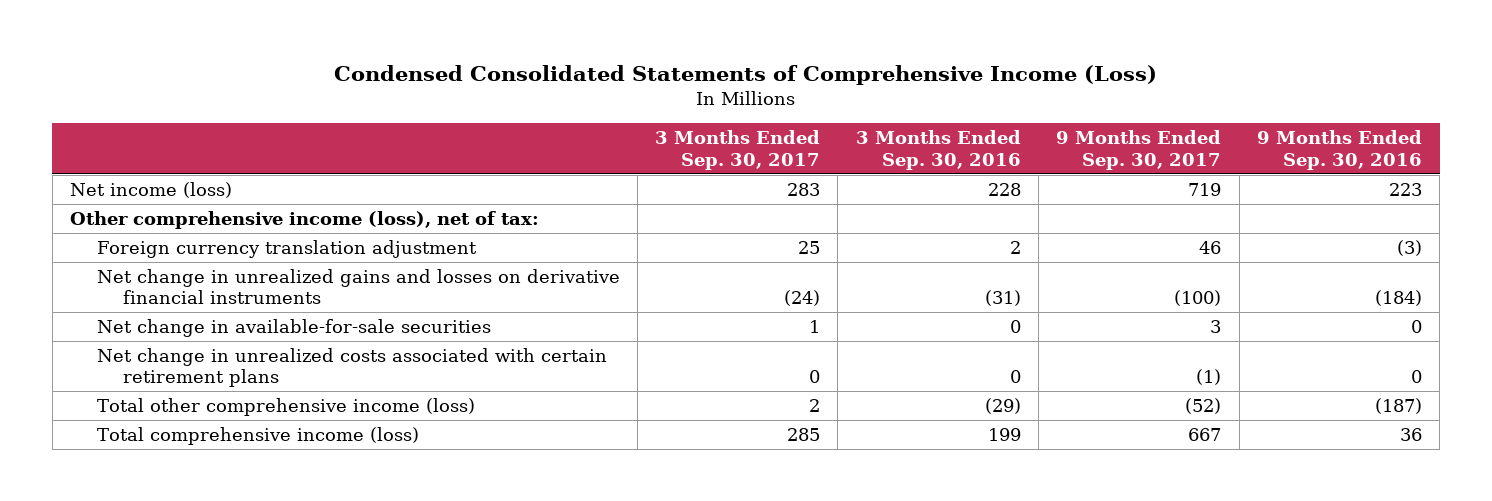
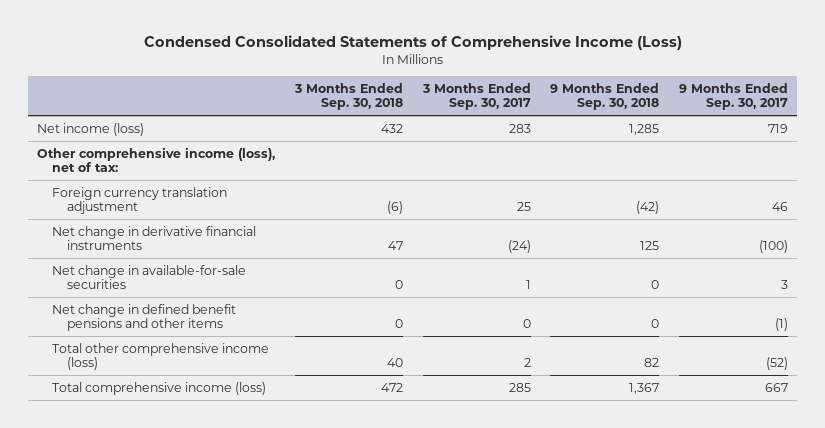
[855,130,1021,170] 3 Months Ended Sep. 30, 2016 -> none
[1256,130,1422,170] 9 Months Ended Sep. 30, 2016 -> none
none -> [294,82,404,111] 3 Months Ended Sep. 30, 2018
none -> [550,82,660,111] 9 Months Ended Sep. 30, 2018
[96,269,620,305] Net change in unrealized gains and losses on derivative financial instruments -> [52,225,257,251] Net change in derivative financial instruments
[96,348,607,388] Net change in unrealized costs associated with certain retirement plans -> [52,303,237,332] Net change in defined benefit pensions and other items

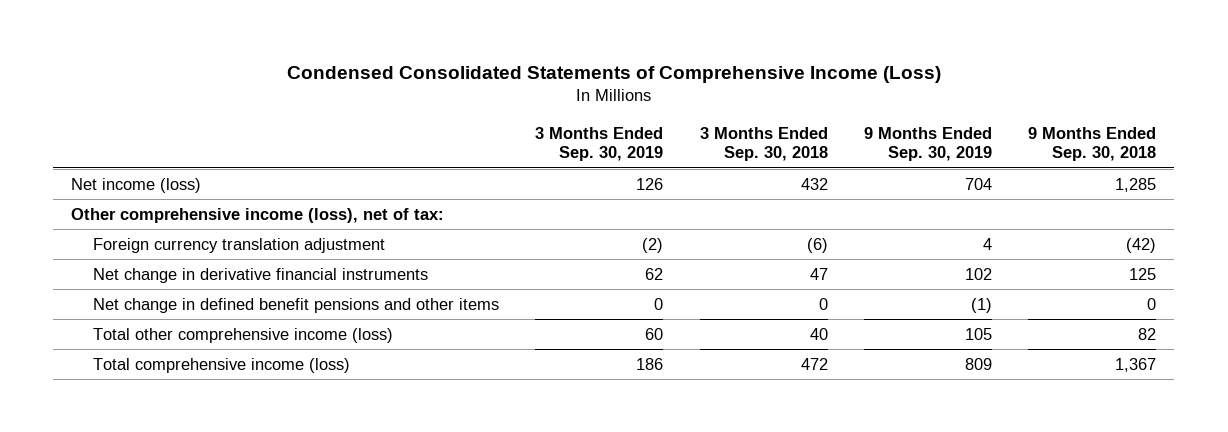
[421,82,531,111] 3 Months Ended Sep. 30, 2017 -> none
[678,82,788,111] 9 Months Ended Sep. 30, 2017 -> none
none -> [535,126,664,161] 3 Months Ended Sep. 30, 2019
none -> [863,126,992,161] 9 Months Ended Sep. 30, 2019
[52,264,247,290] Net change in available-for-sale securities -> none

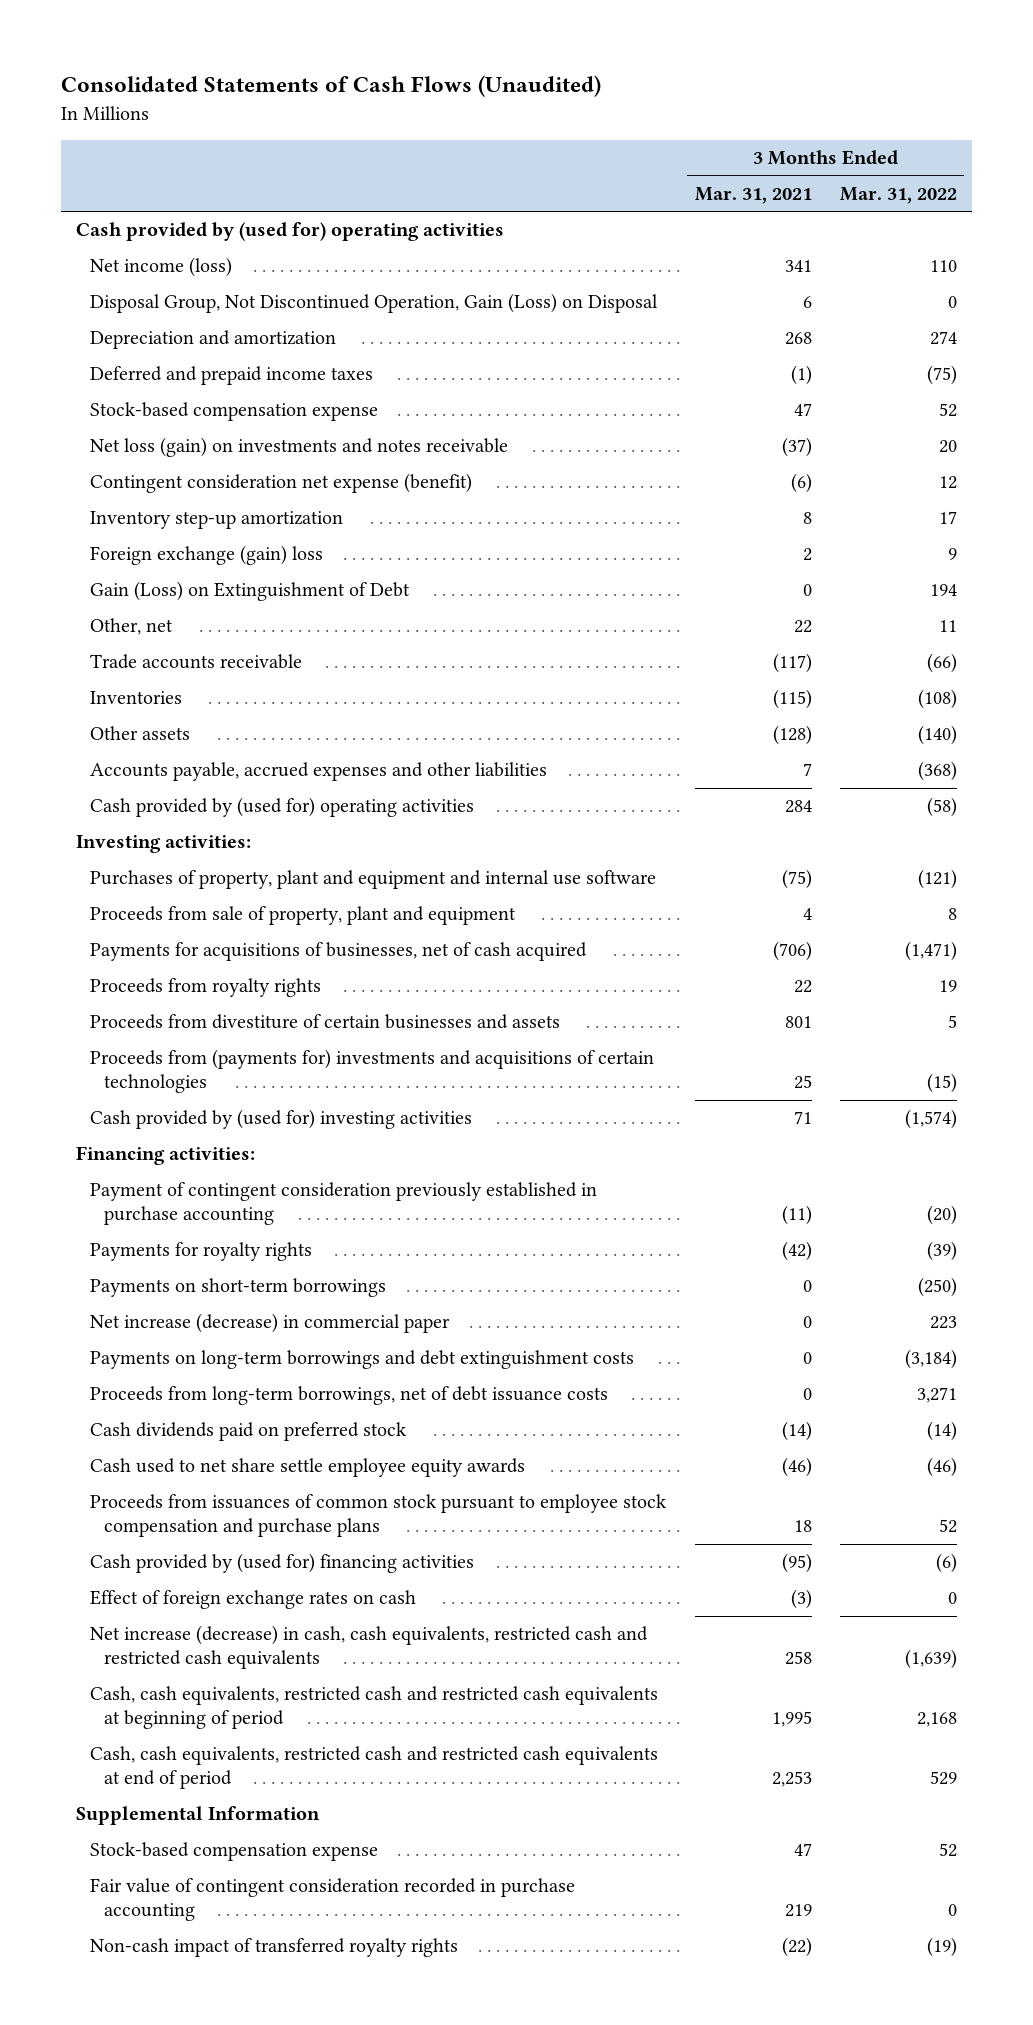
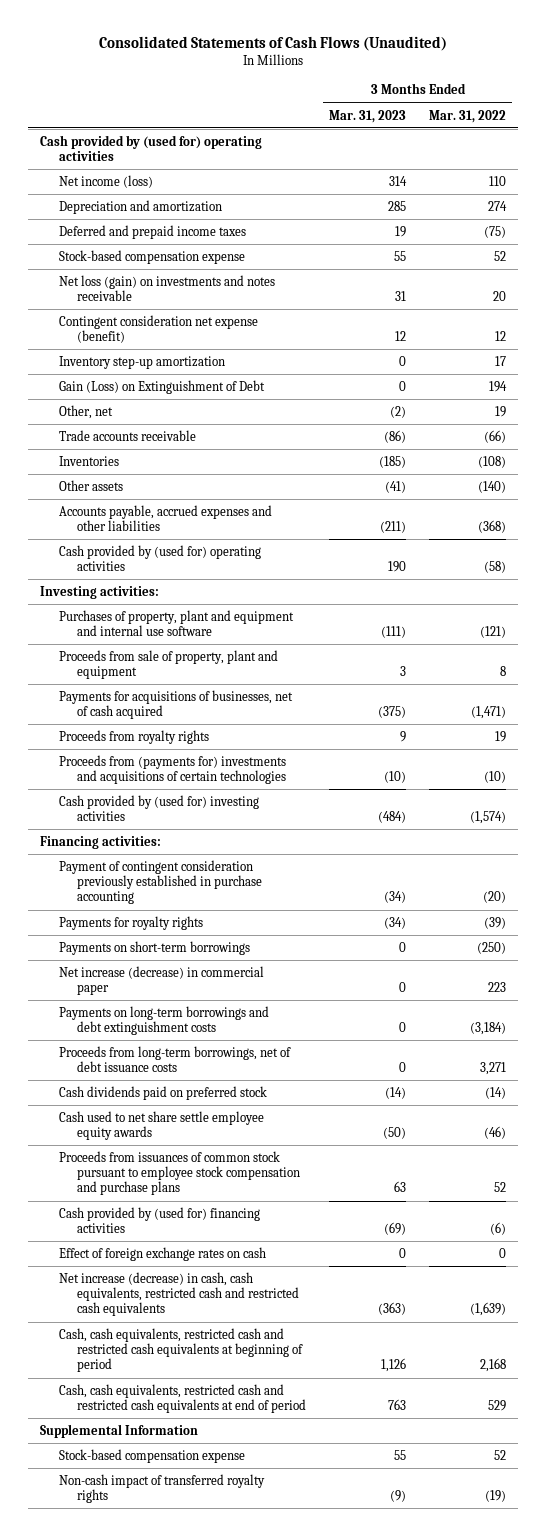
[694,187,812,205] Mar. 31, 2021 -> none
none -> [329,109,407,123] Mar. 31, 2023
[89,293,658,314] Disposal Group, Not Discontinued Operation, Gain (Loss) on Disposal -> none
[89,545,323,566] Foreign exchange (gain) loss -> none
[939,620,958,633] 11 -> [495,405,507,417] 19
[89,1014,560,1030] Proceeds from divestiture of certain businesses and assets -> none
[927,1073,958,1094] (15) -> [484,771,507,784] (10)
[89,1878,575,1922] Fair value of contingent consideration recorded in purchase accounting -> none

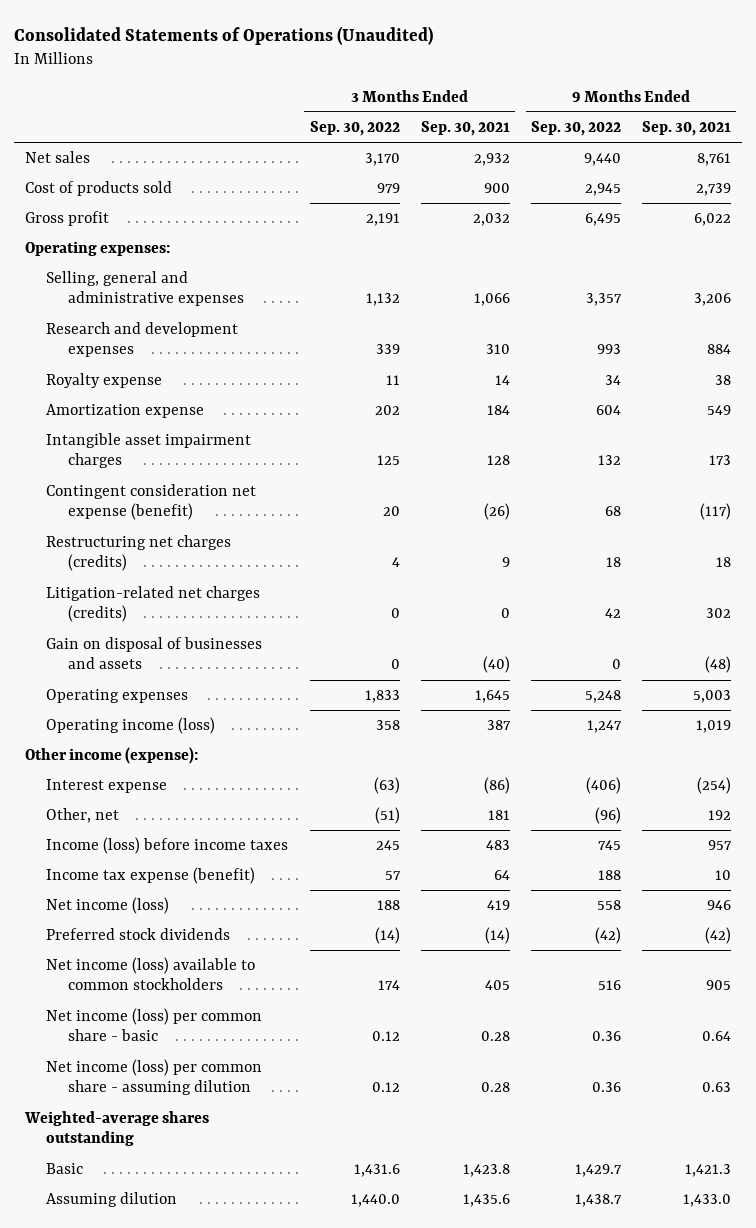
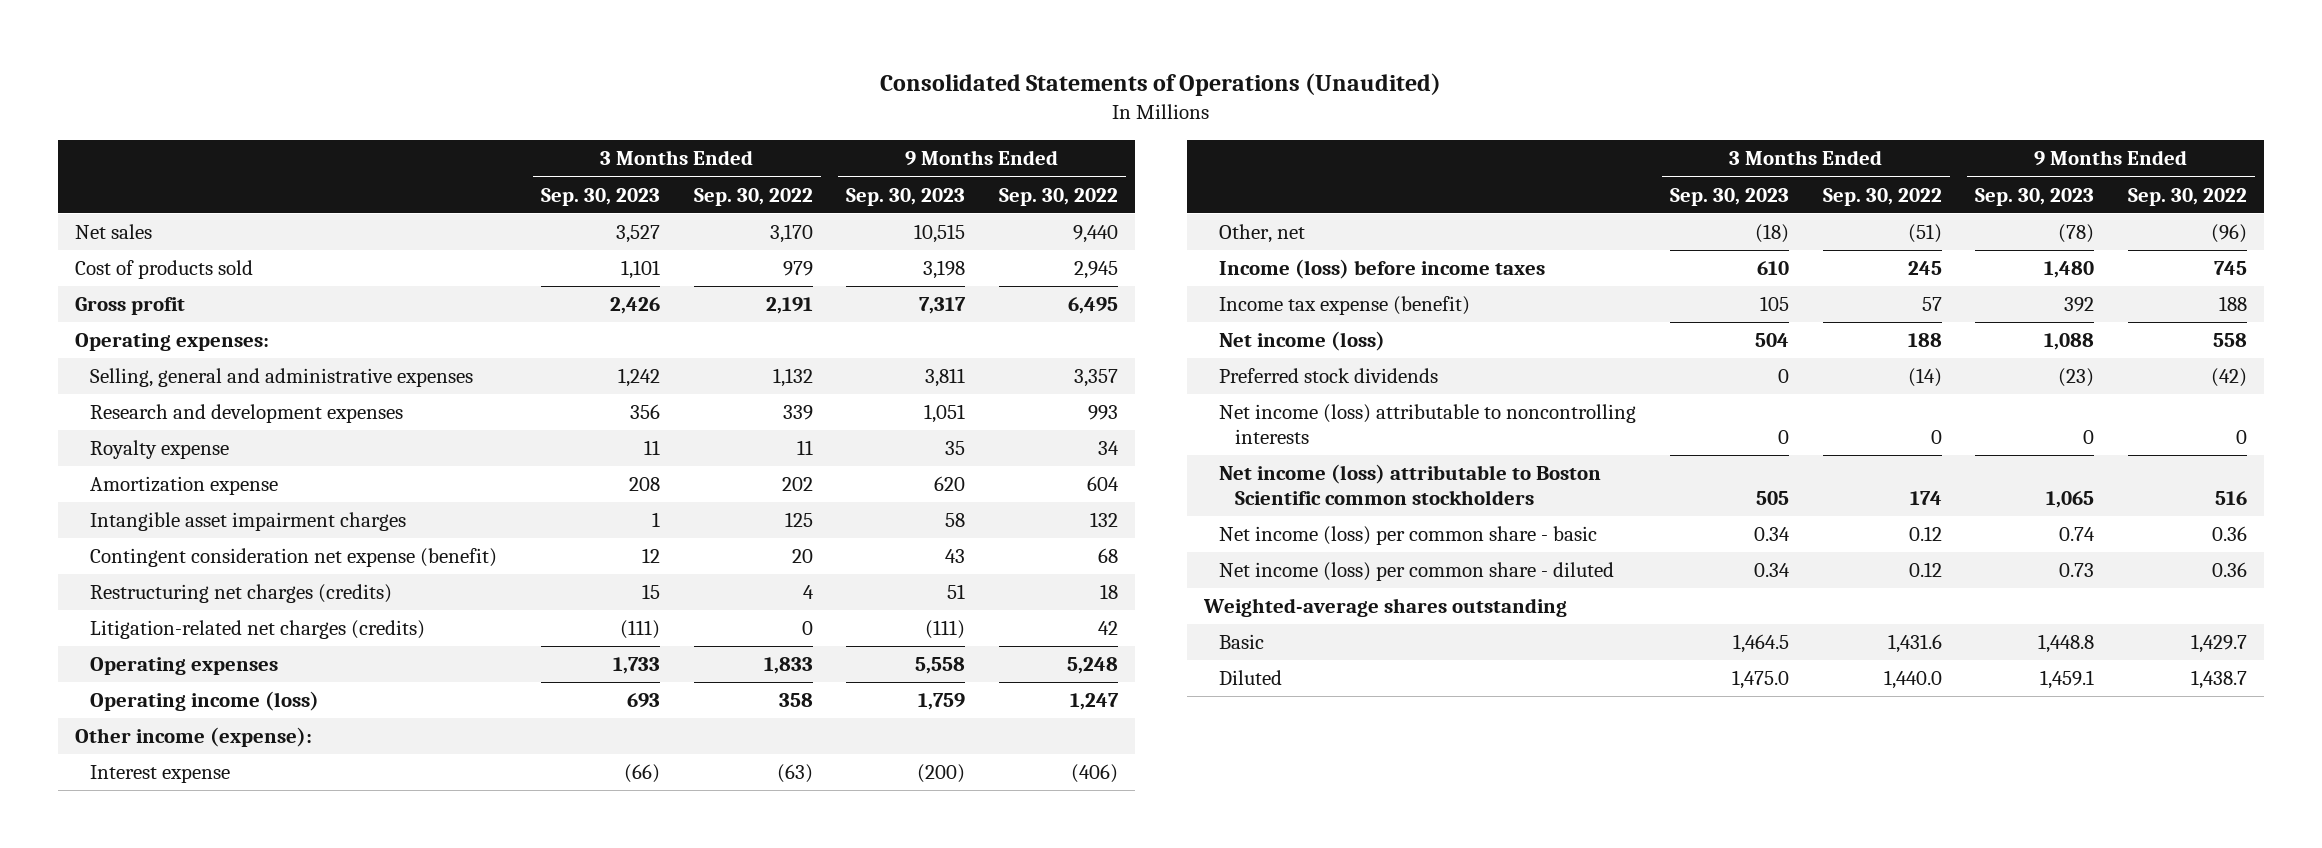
[420,121,510,137] Sep. 30, 2021 -> none
[642,121,732,137] Sep. 30, 2021 -> none
none -> [541,187,661,206] Sep. 30, 2023
none -> [846,187,966,206] Sep. 30, 2023
[46,637,263,670] Gain on disposal of businesses and assets -> none
none -> [1219,404,1637,444] Net income (loss) attributable to noncontrolling interests
[46,957,256,991] Net income (loss) available to common stockholders -> [1219,464,1602,505] Net income (loss) attributable to Boston Scientific common stockholders
[46,1059,263,1096] Net income (loss) per common share - assuming dilution -> [1219,562,1615,582] Net income (loss) per common share - diluted
[46,1192,178,1208] Assuming dilution -> [1219,670,1283,686] Diluted

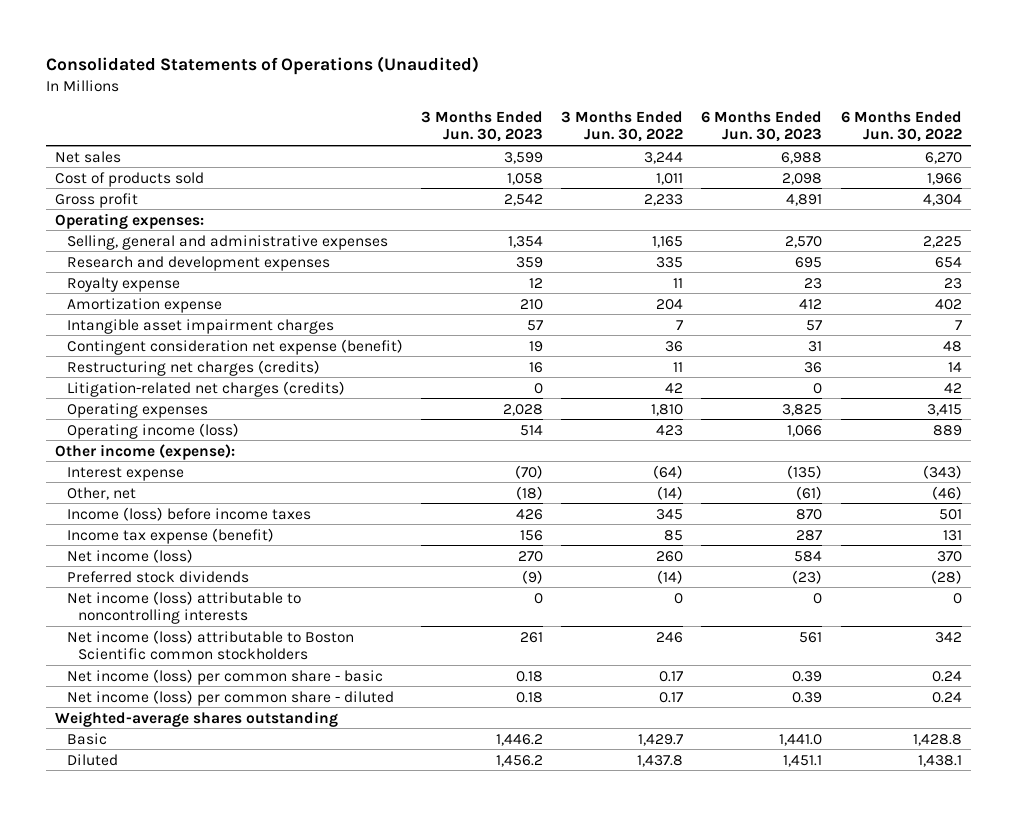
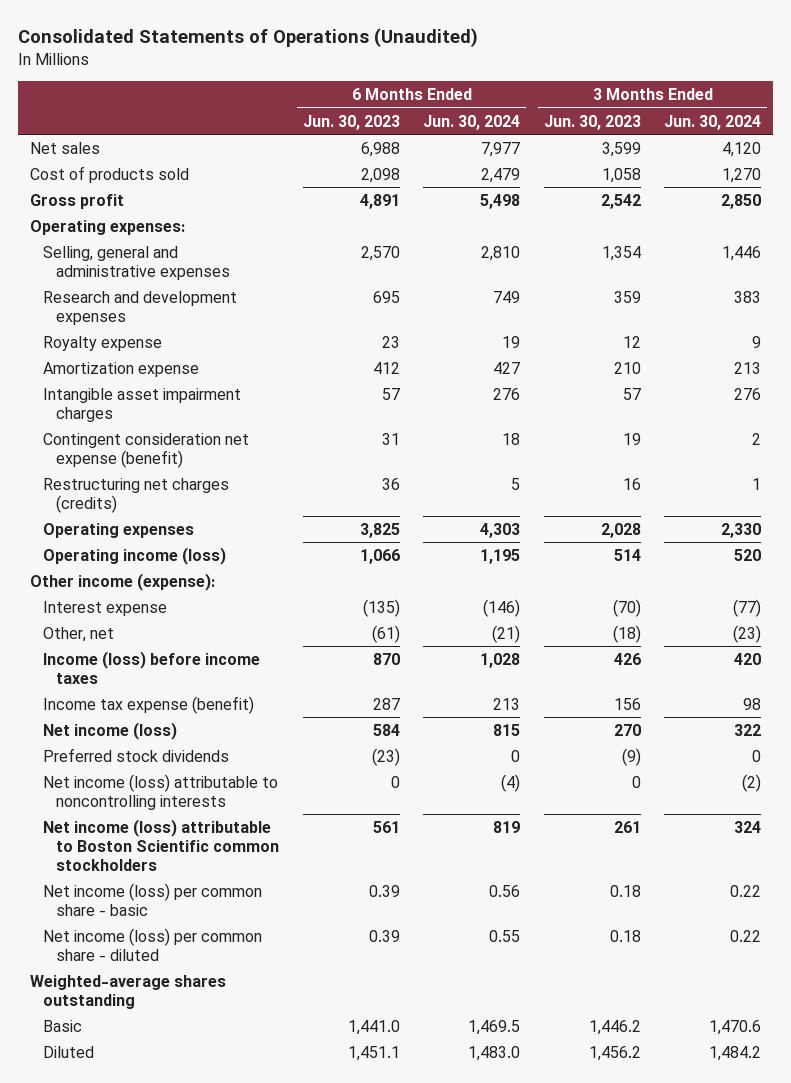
[561,110,684,143] 3 Months Ended Jun. 30, 2022 -> none
[840,110,962,143] 6 Months Ended Jun. 30, 2022 -> none
none -> [423,114,521,130] Jun. 30, 2024
none -> [664,114,762,130] Jun. 30, 2024
[66,380,345,397] Litigation-related net charges (credits) -> none

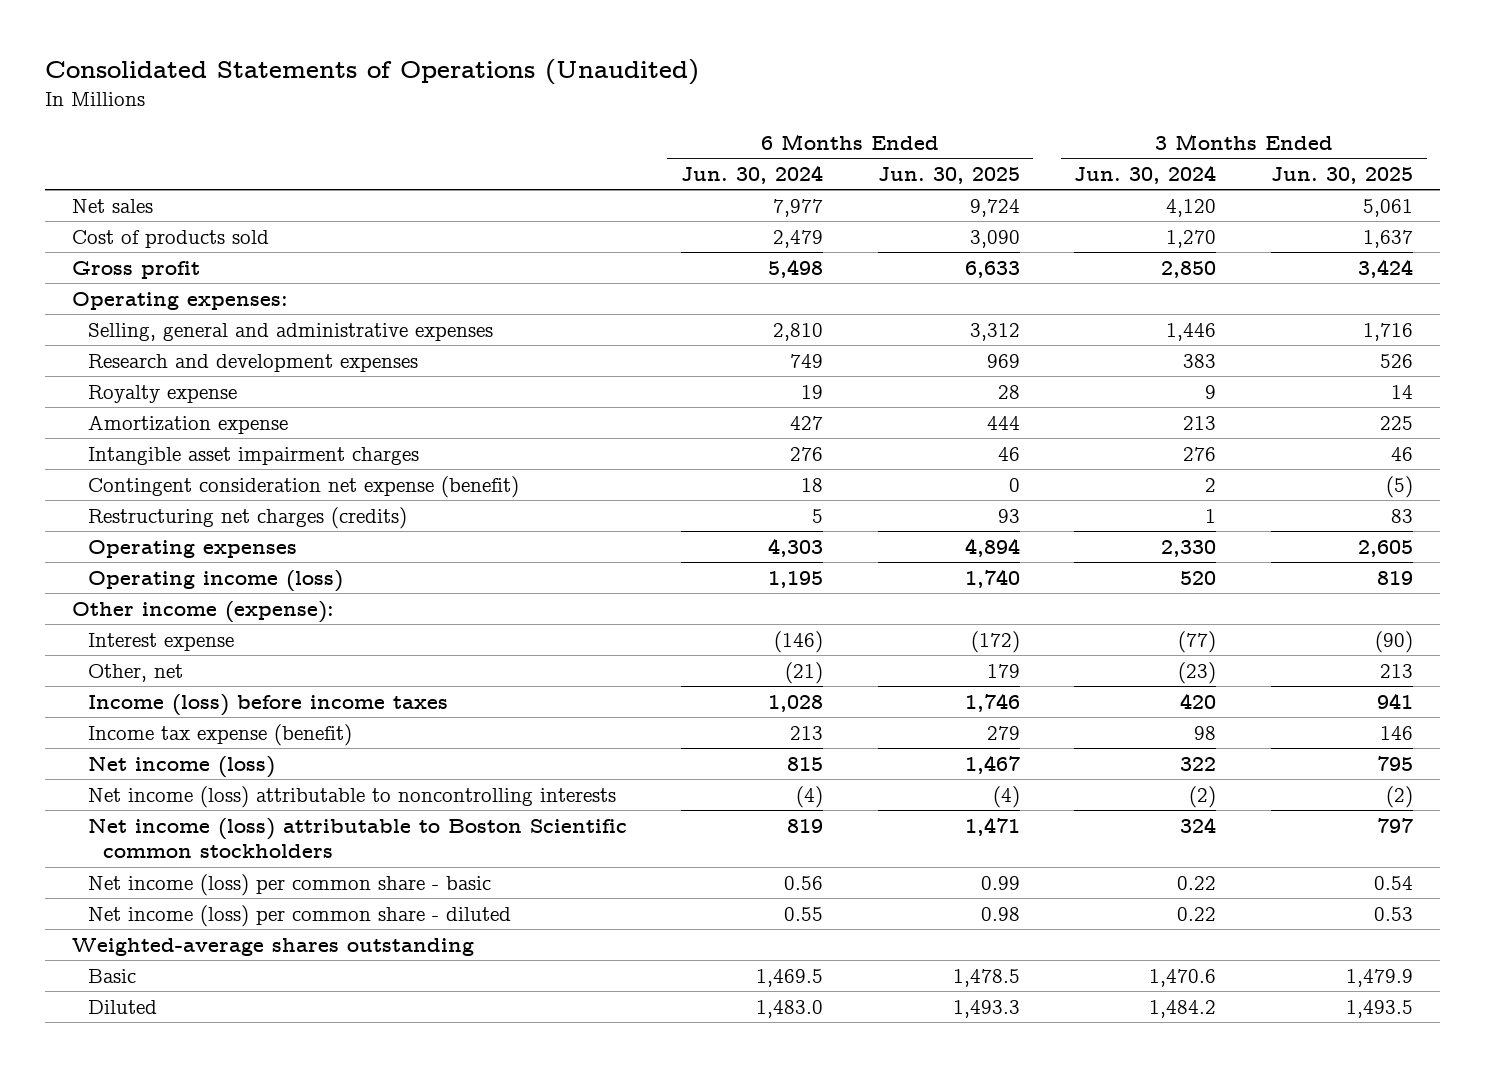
[302,114,400,130] Jun. 30, 2023 -> none
[543,114,641,130] Jun. 30, 2023 -> none
none -> [877,166,1020,184] Jun. 30, 2025
none -> [1270,166,1413,184] Jun. 30, 2025
[43,747,230,762] Preferred stock dividends -> none

